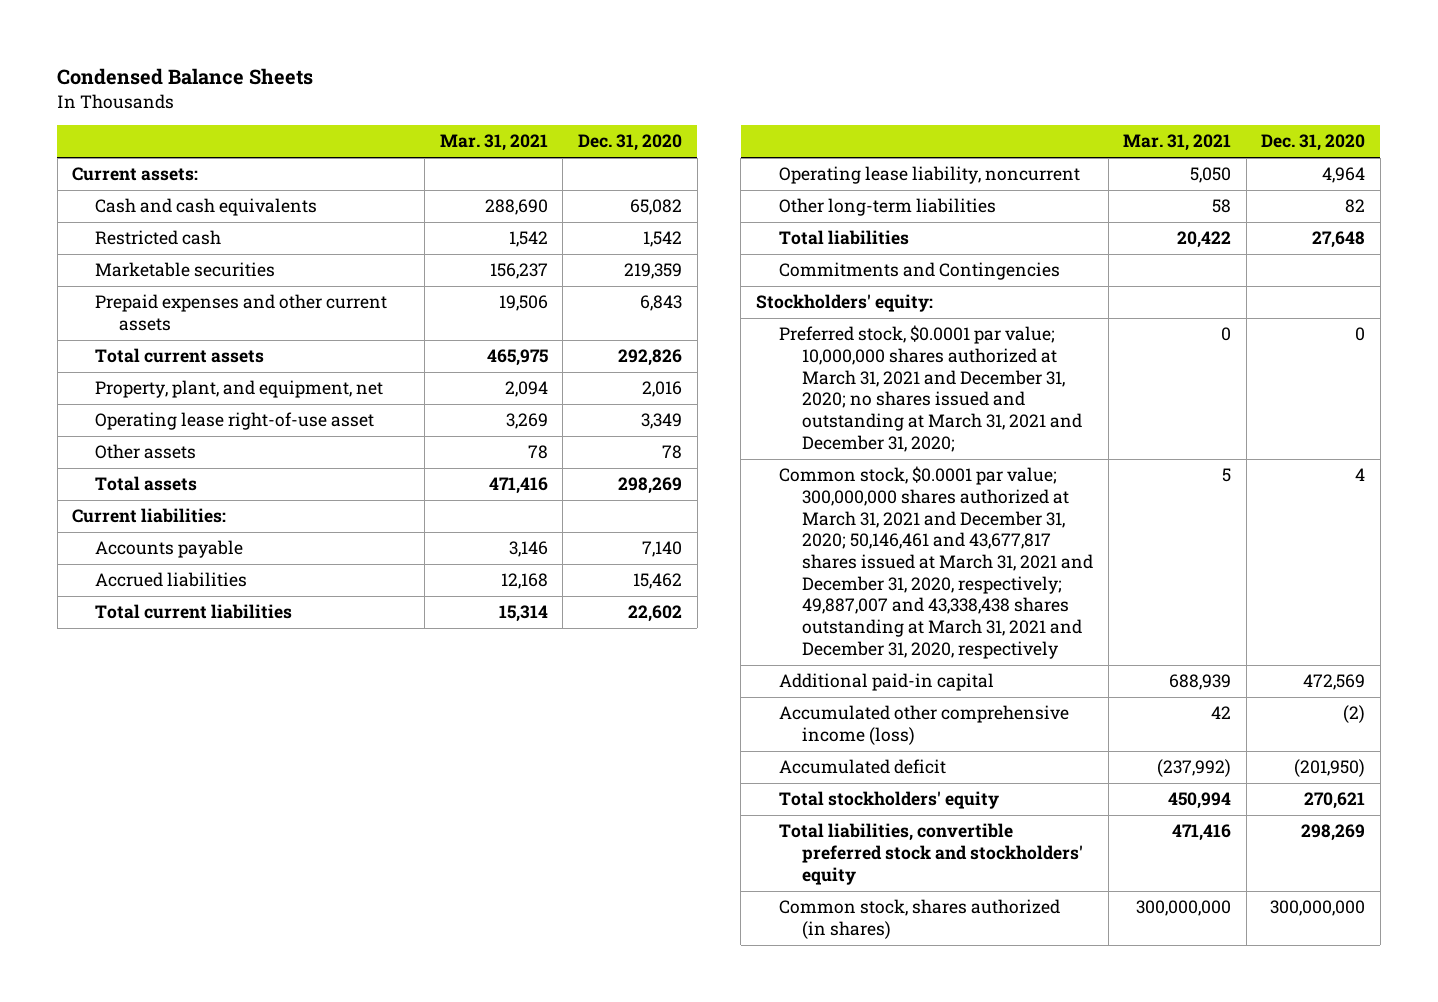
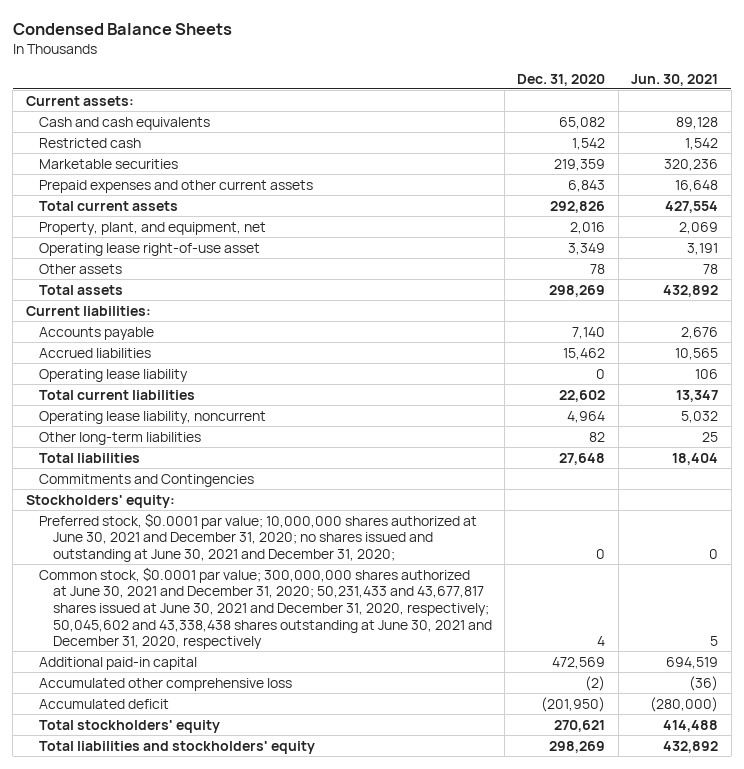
[439,134,548,152] Mar. 31, 2021 -> none
none -> [631,73,719,86] Jun. 30, 2021
none -> [39,368,189,382] Operating lease liability
[778,325,1082,452] Preferred stock, $0.0001 par value; 10,000,000 shares authorized at March 31, 2021 and December 31, 2020; no shares issued and outstanding at March 31, 2021 and December 31, 2020; -> [39,512,478,562] Preferred stock, $0.0001 par value; 10,000,000 shares authorized at June 30, 2021 and December 31, 2020; no shares issued and outstanding at June 30, 2021 and December 31, 2020;
[778,466,1093,659] Common stock, $0.0001 par value; 300,000,000 shares authorized at March 31, 2021 and December 31, 2020; 50,146,461 and 43,677,817 shares issued at March 31, 2021 and December 31, 2020, respectively; 49,887,007 and 43,338,438 shares outstanding at March 31, 2021 and December 31, 2020, respectively -> [39,566,492,650] Common stock, $0.0001 par value; 300,000,000 shares authorized at June 30, 2021 and December 31, 2020; 50,231,433 and 43,677,817 shares issued at June 30, 2021 and December 31, 2020, respectively; 50,045,602 and 43,338,438 shares outstanding at June 30, 2021 and December 31, 2020, respectively
[778,705,1069,746] Accumulated other comprehensive income (loss) -> [39,677,293,691] Accumulated other comprehensive loss
[778,899,1060,940] Common stock, shares authorized (in shares) -> none
[778,823,1083,885] Total liabilities, convertible preferred stock and stockholders' equity -> [39,740,316,754] Total liabilities and stockholders' equity

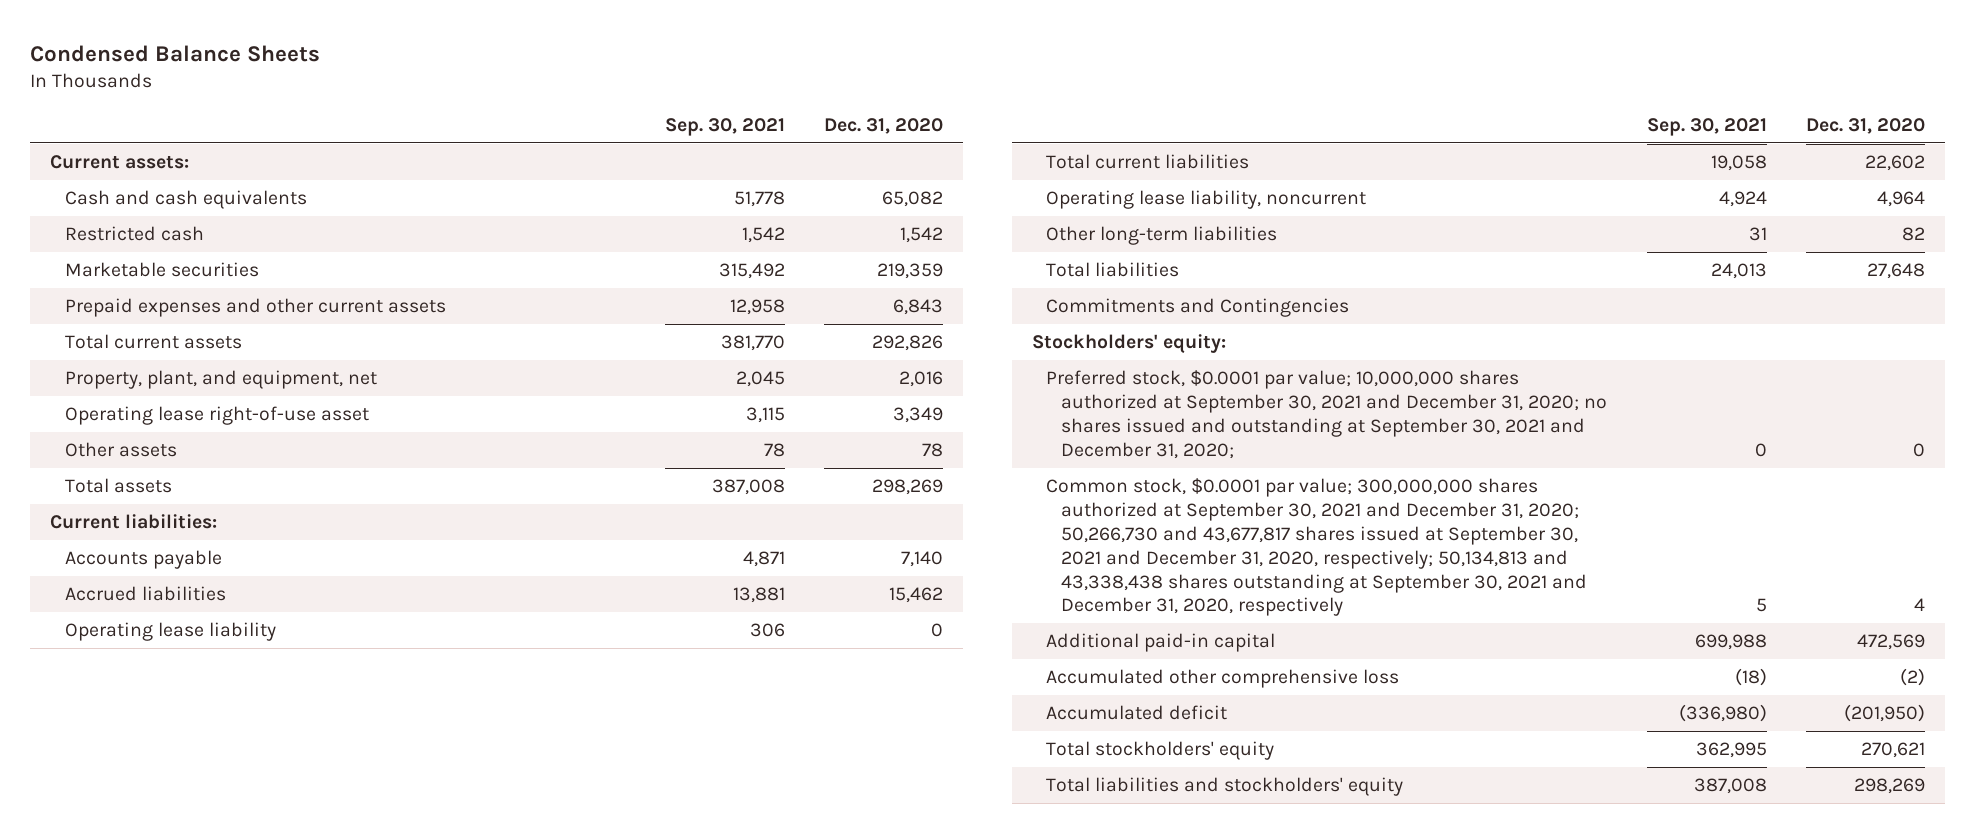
[631,73,719,86] Jun. 30, 2021 -> none
none -> [665,117,786,136] Sep. 30, 2021
[39,512,478,562] Preferred stock, $0.0001 par value; 10,000,000 shares authorized at June 30, 2021 and December 31, 2020; no shares issued and outstanding at June 30, 2021 and December 31, 2020; -> [1046,370,1608,459] Preferred stock, $0.0001 par value; 10,000,000 shares authorized at September 30, 2021 and December 31, 2020; no shares issued and outstanding at September 30, 2021 and December 31, 2020;
[39,566,492,650] Common stock, $0.0001 par value; 300,000,000 shares authorized at June 30, 2021 and December 31, 2020; 50,231,433 and 43,677,817 shares issued at June 30, 2021 and December 31, 2020, respectively; 50,045,602 and 43,338,438 shares outstanding at June 30, 2021 and December 31, 2020, respectively -> [1046,478,1588,617] Common stock, $0.0001 par value; 300,000,000 shares authorized at September 30, 2021 and December 31, 2020; 50,266,730 and 43,677,817 shares issued at September 30, 2021 and December 31, 2020, respectively; 50,134,813 and 43,338,438 shares outstanding at September 30, 2021 and December 31, 2020, respectively

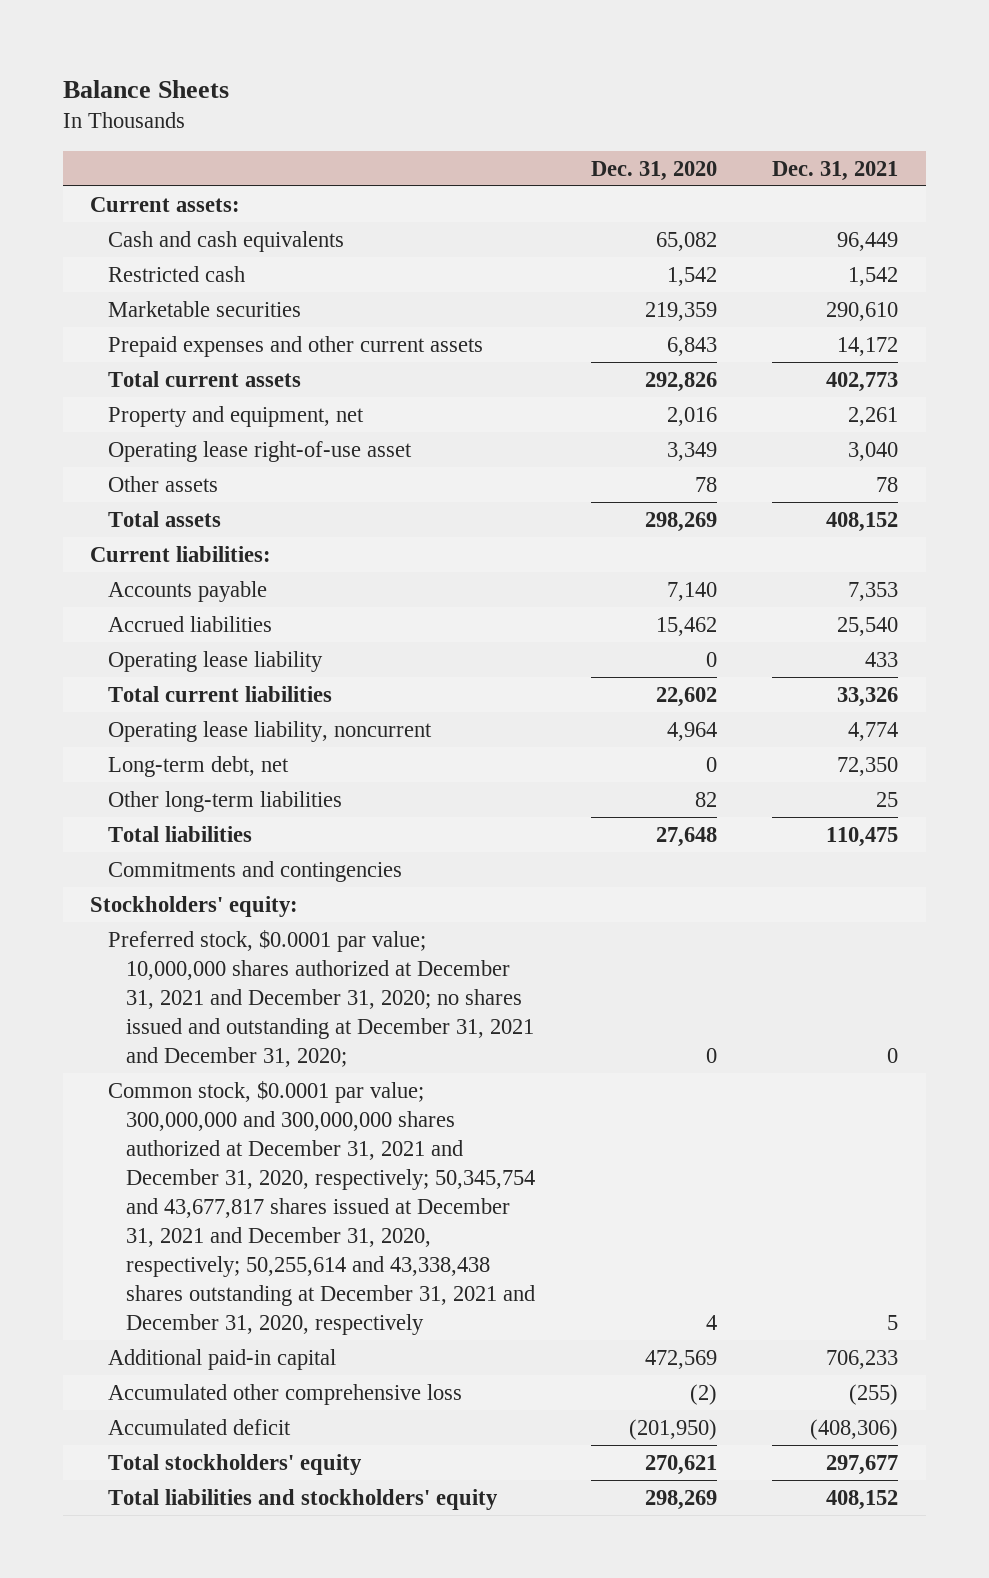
[30,44,321,62] Condensed Balance Sheets -> [62,79,229,98] Balance Sheets
[665,117,786,136] Sep. 30, 2021 -> none
none -> [772,160,899,181] Dec. 31, 2021
[64,370,377,390] Property, plant, and equipment, net -> [108,405,365,427] Property and equipment, net
none -> [108,755,290,777] Long-term debt, net
[1046,298,1350,318] Commitments and Contingencies -> [108,860,403,882] Commitments and contingencies
[1046,370,1608,459] Preferred stock, $0.0001 par value; 10,000,000 shares authorized at September 30, 2021 and December 31, 2020; no shares issued and outstanding at September 30, 2021 and December 31, 2020; -> [108,929,535,1068] Preferred stock, $0.0001 par value; 10,000,000 shares authorized at December 31, 2021 and December 31, 2020; no shares issued and outstanding at December 31, 2021 and December 31, 2020;
[1046,478,1588,617] Common stock, $0.0001 par value; 300,000,000 shares authorized at September 30, 2021 and December 31, 2020; 50,266,730 and 43,677,817 shares issued at September 30, 2021 and December 31, 2020, respectively; 50,134,813 and 43,338,438 shares outstanding at September 30, 2021 and December 31, 2020, respectively -> [108,1080,536,1336] Common stock, $0.0001 par value; 300,000,000 and 300,000,000 shares authorized at December 31, 2021 and December 31, 2020, respectively; 50,345,754 and 43,677,817 shares issued at December 31, 2021 and December 31, 2020, respectively; 50,255,614 and 43,338,438 shares outstanding at December 31, 2021 and December 31, 2020, respectively

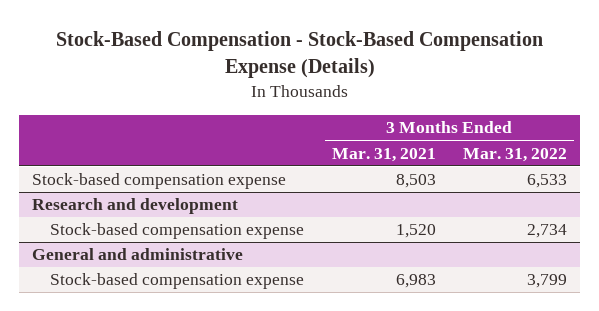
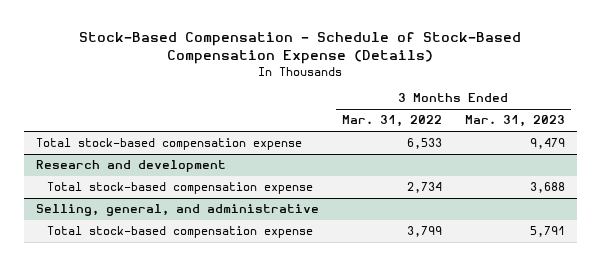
[55,31,543,79] Stock-Based Compensation - Stock-Based Compensation Expense (Details) -> [79,32,522,65] Stock-Based Compensation - Schedule of Stock-Based Compensation Expense (Details)
[331,147,436,162] Mar. 31, 2021 -> none
none -> [465,115,566,128] Mar. 31, 2023
[32,173,287,190] Stock-based compensation expense -> [35,138,302,151] Total stock-based compensation expense
[50,223,305,240] Stock-based compensation expense -> [46,182,313,195] Total stock-based compensation expense
[32,248,244,261] General and administrative -> [35,204,319,217] Selling, general, and administrative
[50,273,305,290] Stock-based compensation expense -> [46,226,313,239] Total stock-based compensation expense

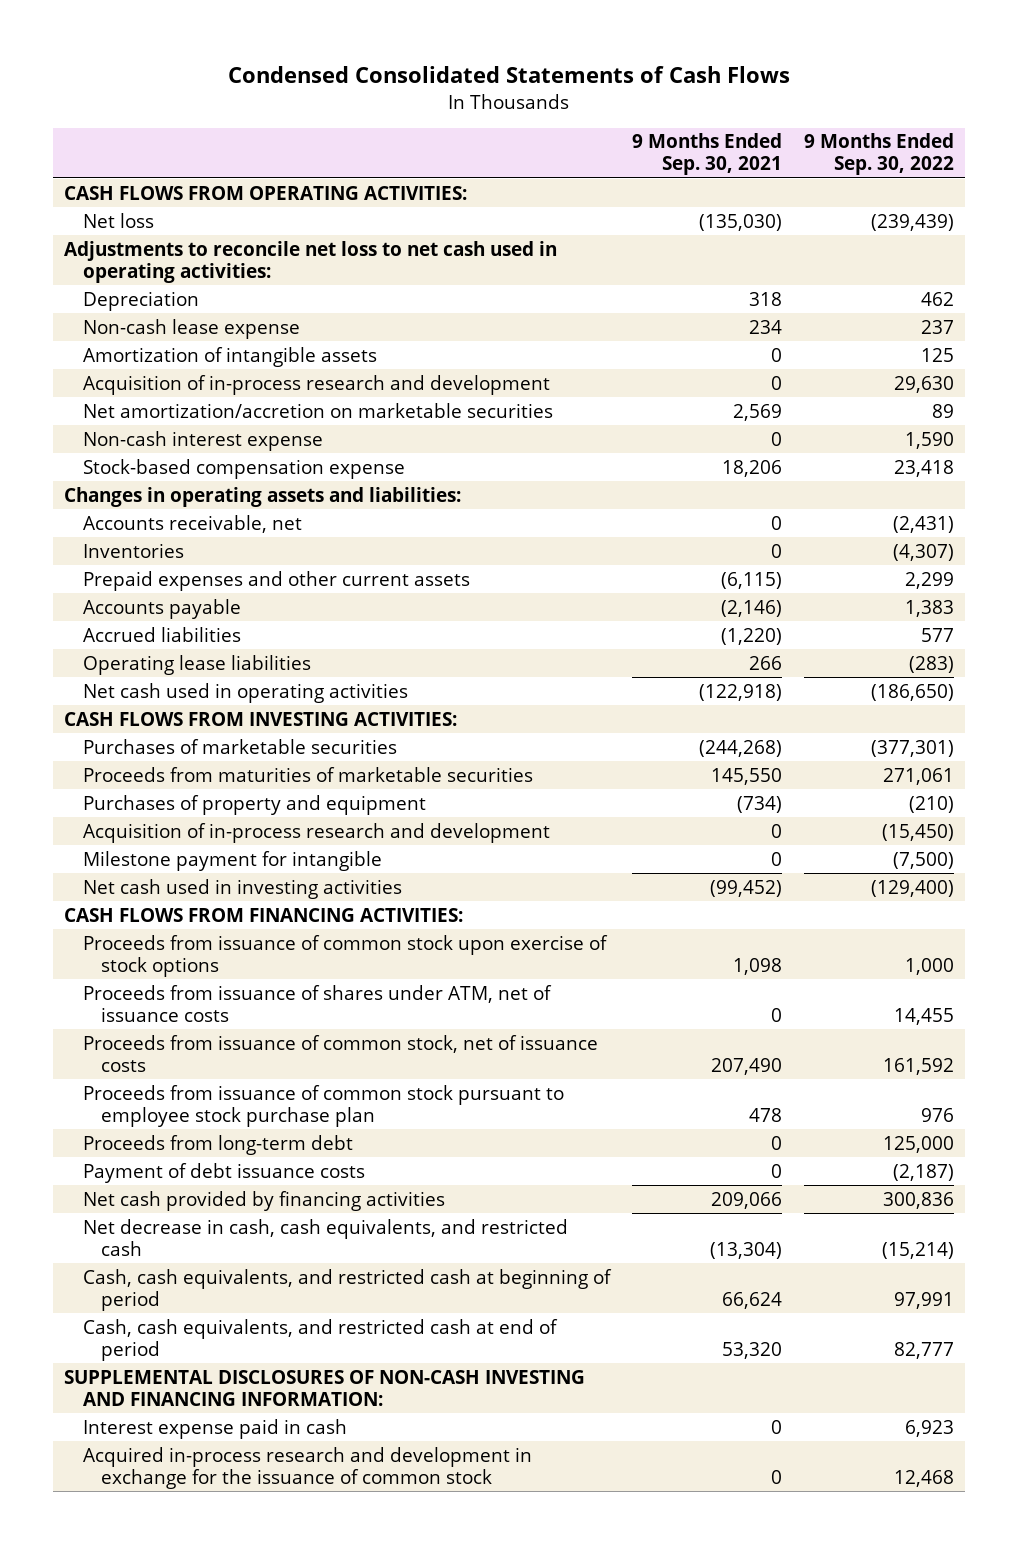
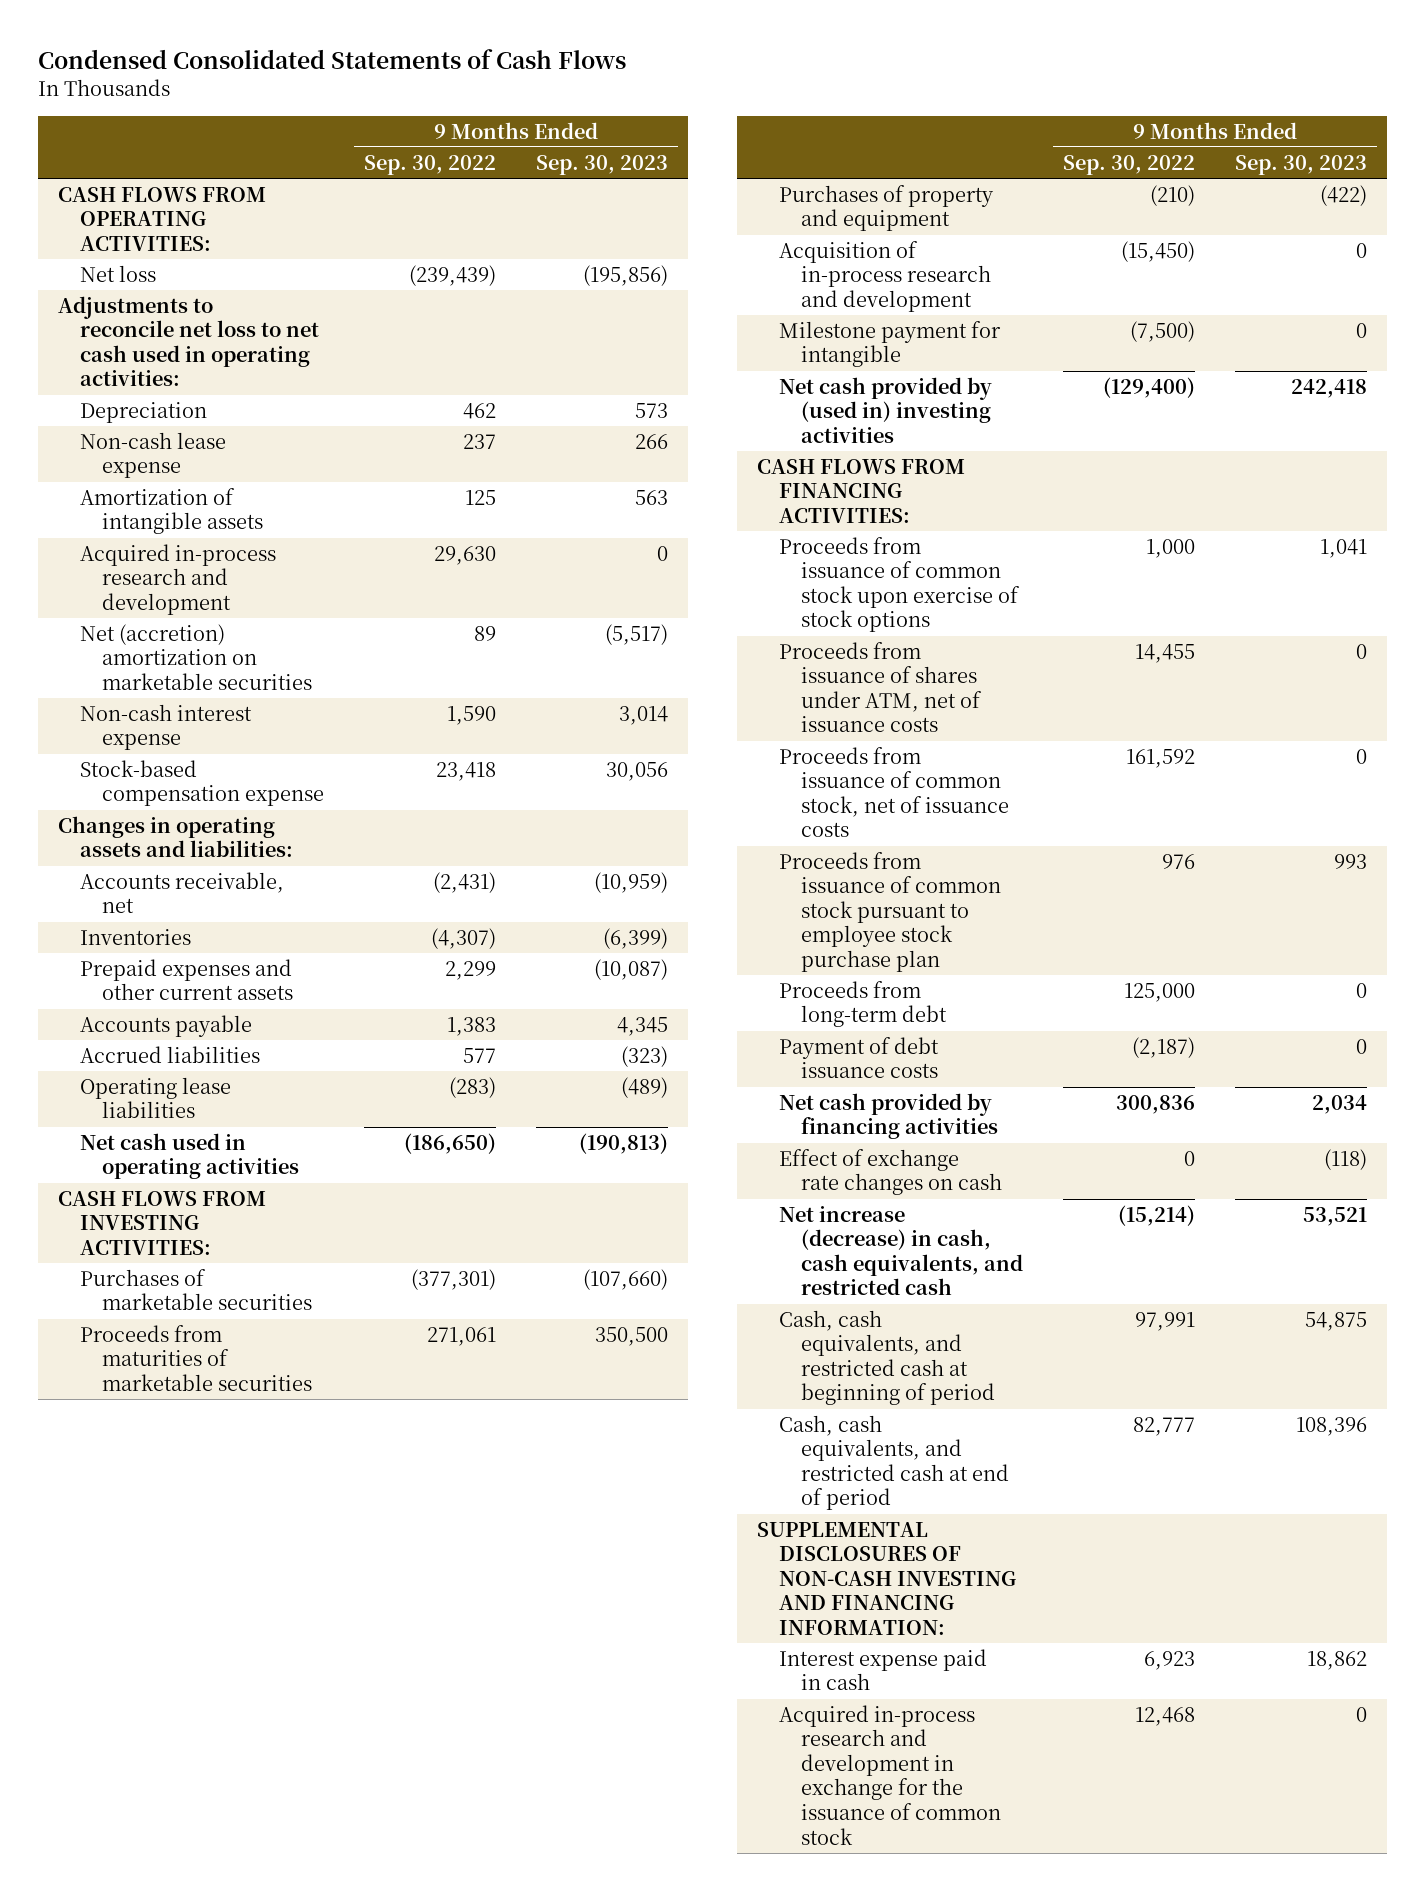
[631,133,782,176] 9 Months Ended Sep. 30, 2021 -> none
none -> [535,154,668,175] Sep. 30, 2023
[82,374,550,395] Acquisition of in-process research and development -> [79,543,276,615] Acquired in-process research and development
[82,402,553,418] Net amortization/accretion on marketable securities -> [79,623,312,690] Net (accretion) amortization on marketable securities
[82,878,402,899] Net cash used in investing activities -> [779,376,993,443] Net cash provided by (used in) investing activities
none -> [779,1148,1003,1196] Effect of exchange rate changes on cash
[82,1218,568,1256] Net decrease in cash, cash equivalents, and restricted cash -> [779,1205,1024,1296] Net increase (decrease) in cash, cash equivalents, and restricted cash

